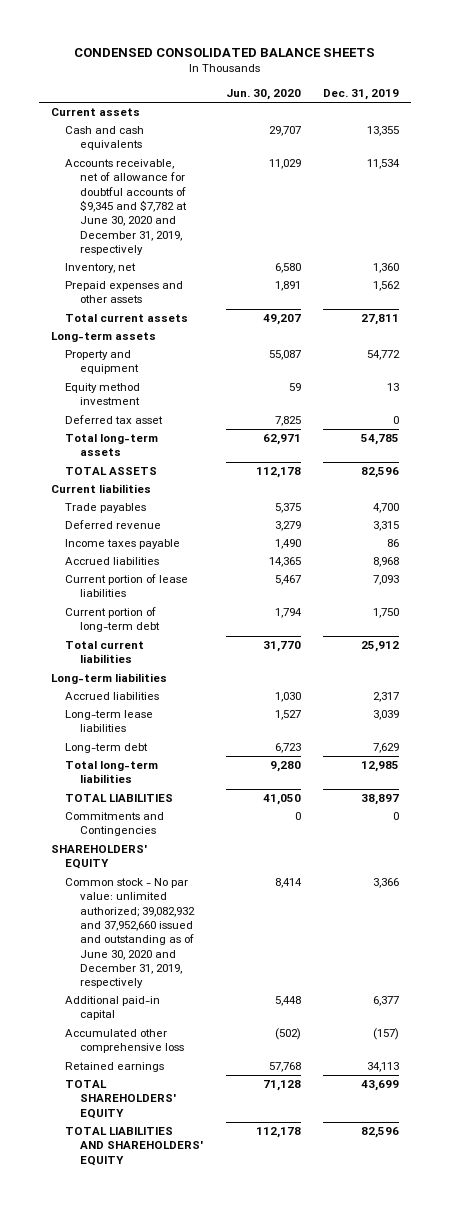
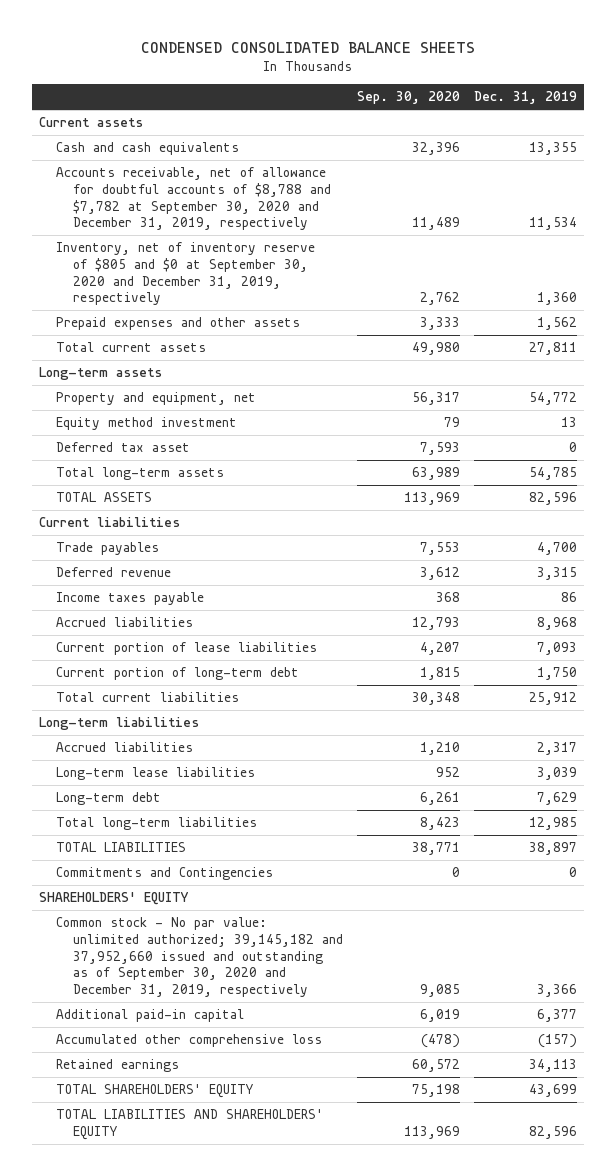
[225,89,301,101] Jun. 30, 2020 -> none
none -> [356,91,460,105] Sep. 30, 2020
[65,159,187,255] Accounts receivable, net of allowance for doubtful accounts of $9,345 and $7,782 at June 30, 2020 and December 31, 2019, respectively -> [56,167,332,231] Accounts receivable, net of allowance for doubtful accounts of $8,788 and $7,782 at September 30, 2020 and December 31, 2019, respectively
[65,263,137,274] Inventory, net -> [56,242,316,306] Inventory, net of inventory reserve of $805 and $0 at September 30, 2020 and December 31, 2019, respectively
[65,350,139,375] Property and equipment -> [56,392,257,406] Property and equipment, net
[65,878,195,989] Common stock - No par value: unlimited authorized; 39,082,932 and 37,952,660 issued and outstanding as of June 30, 2020 and December 31, 2019, respectively -> [56,917,344,997] Common stock - No par value: unlimited authorized; 39,145,182 and 37,952,660 issued and outstanding as of September 30, 2020 and December 31, 2019, respectively

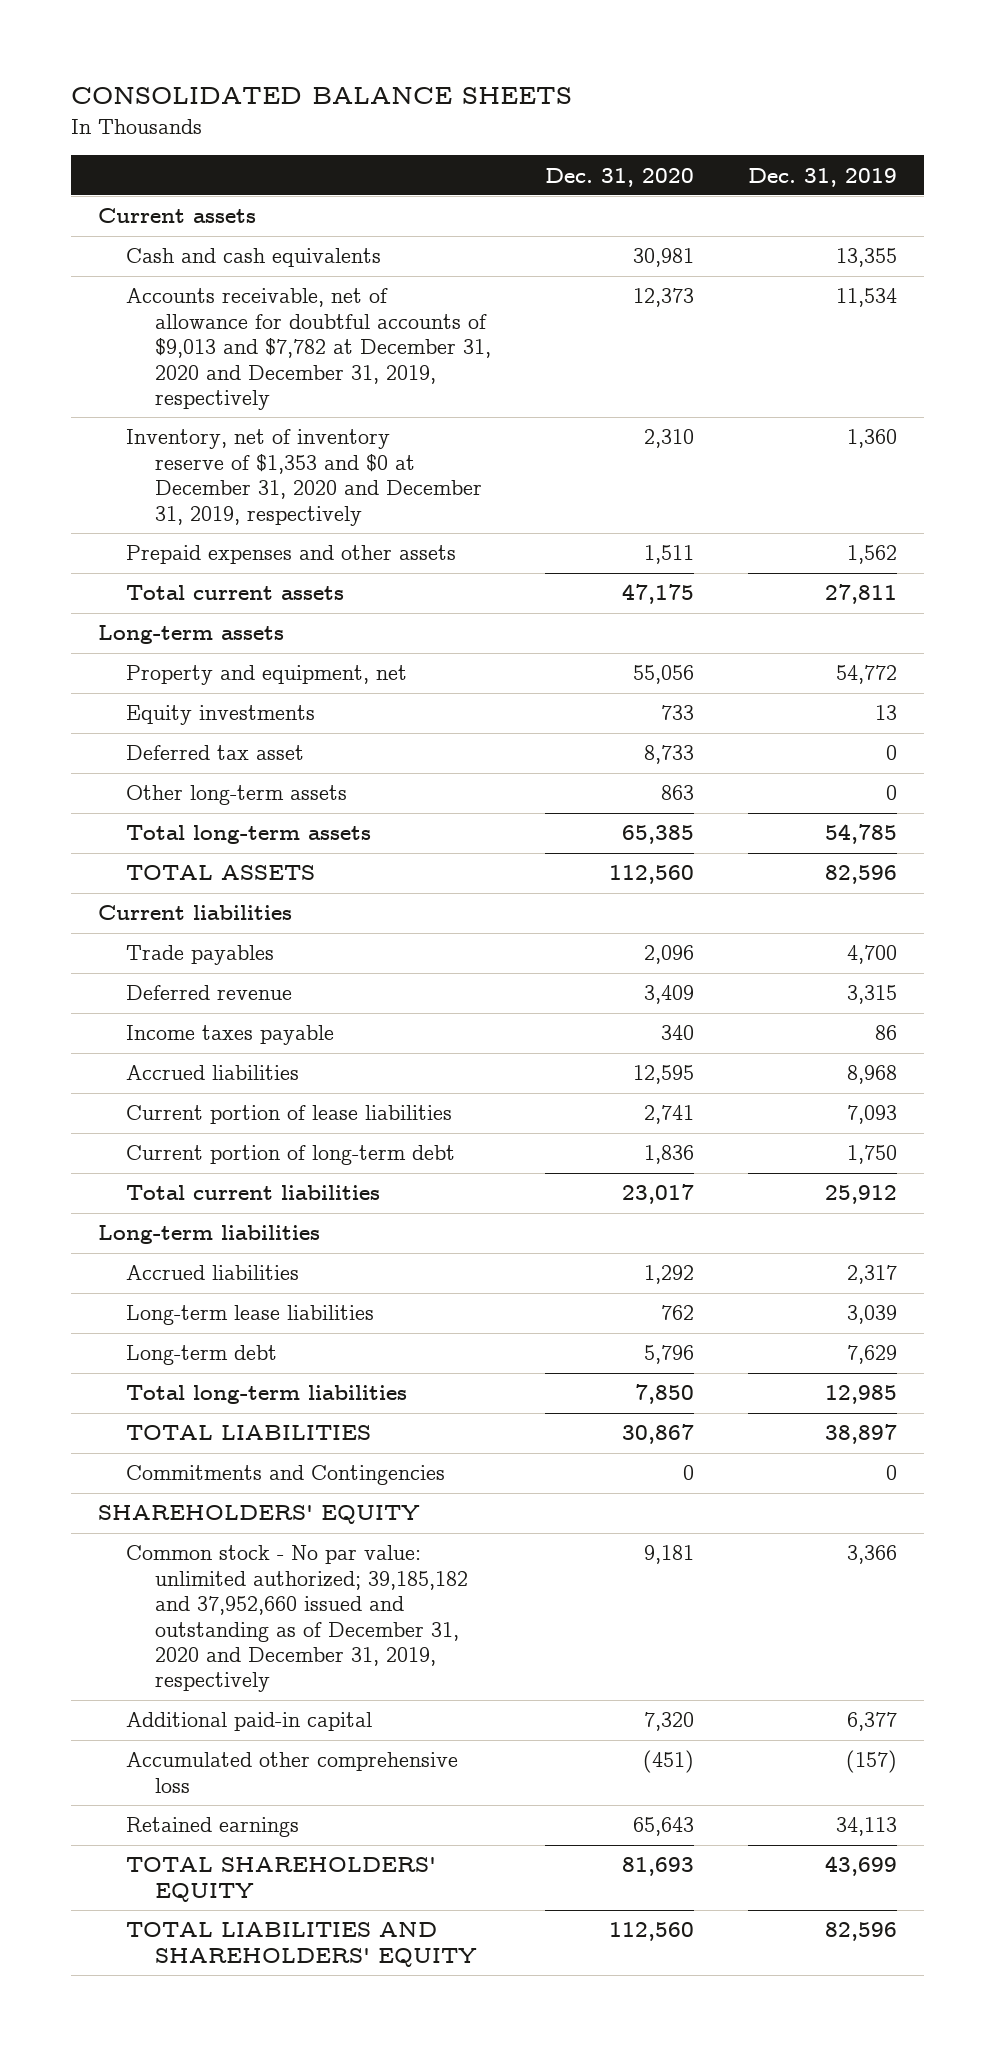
[140,41,475,53] CONDENSED CONSOLIDATED BALANCE SHEETS -> [70,87,572,105] CONSOLIDATED BALANCE SHEETS
[356,91,460,105] Sep. 30, 2020 -> none
none -> [545,167,695,187] Dec. 31, 2020
[56,167,332,231] Accounts receivable, net of allowance for doubtful accounts of $8,788 and $7,782 at September 30, 2020 and December 31, 2019, respectively -> [126,288,491,410] Accounts receivable, net of allowance for doubtful accounts of $9,013 and $7,782 at December 31, 2020 and December 31, 2019, respectively
[56,242,316,306] Inventory, net of inventory reserve of $805 and $0 at September 30, 2020 and December 31, 2019, respectively -> [126,429,482,526] Inventory, net of inventory reserve of $1,353 and $0 at December 31, 2020 and December 31, 2019, respectively
[56,417,238,431] Equity method investment -> [126,705,316,726] Equity investments
none -> [126,785,348,806] Other long-term assets
[56,917,344,997] Common stock - No par value: unlimited authorized; 39,145,182 and 37,952,660 issued and outstanding as of September 30, 2020 and December 31, 2019, respectively -> [126,1545,468,1693] Common stock - No par value: unlimited authorized; 39,185,182 and 37,952,660 issued and outstanding as of December 31, 2020 and December 31, 2019, respectively

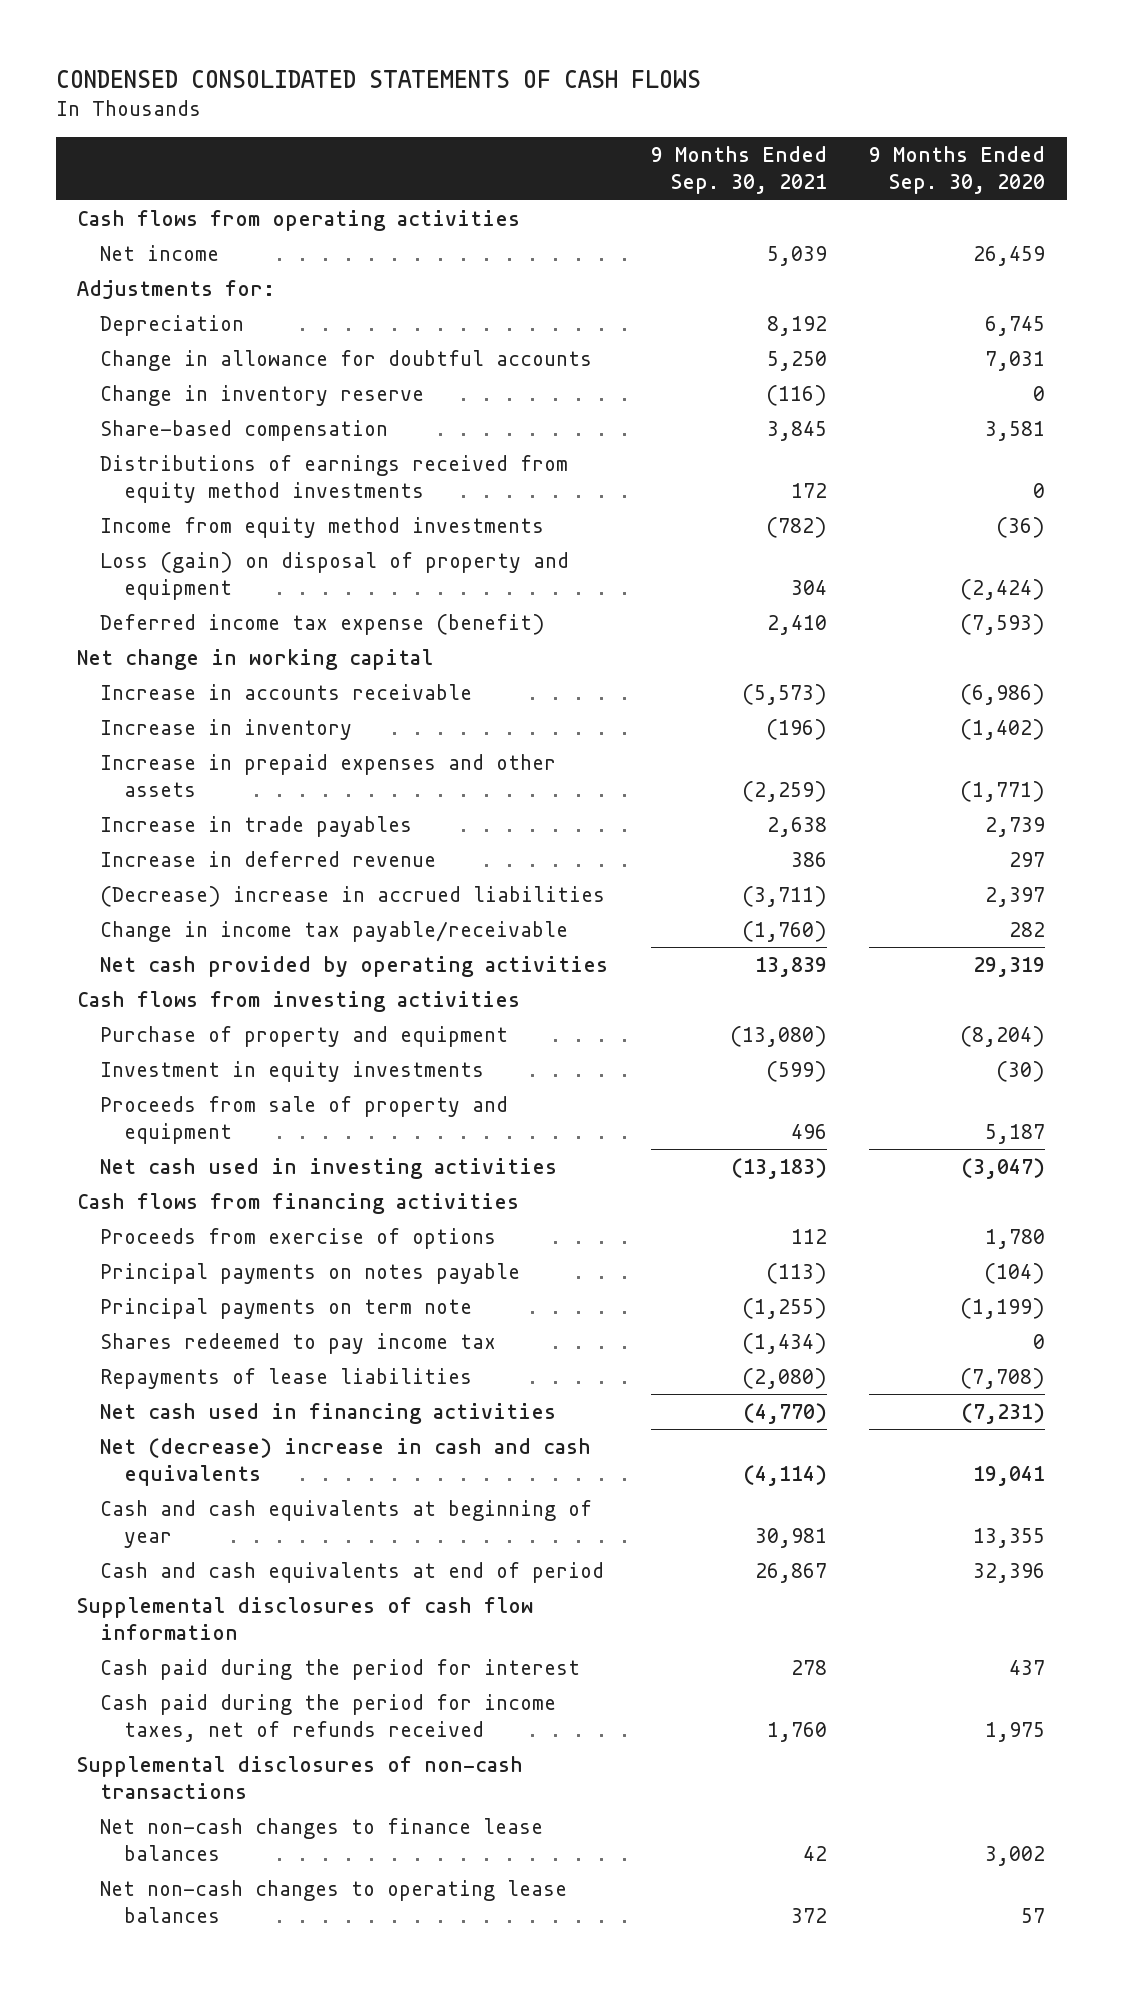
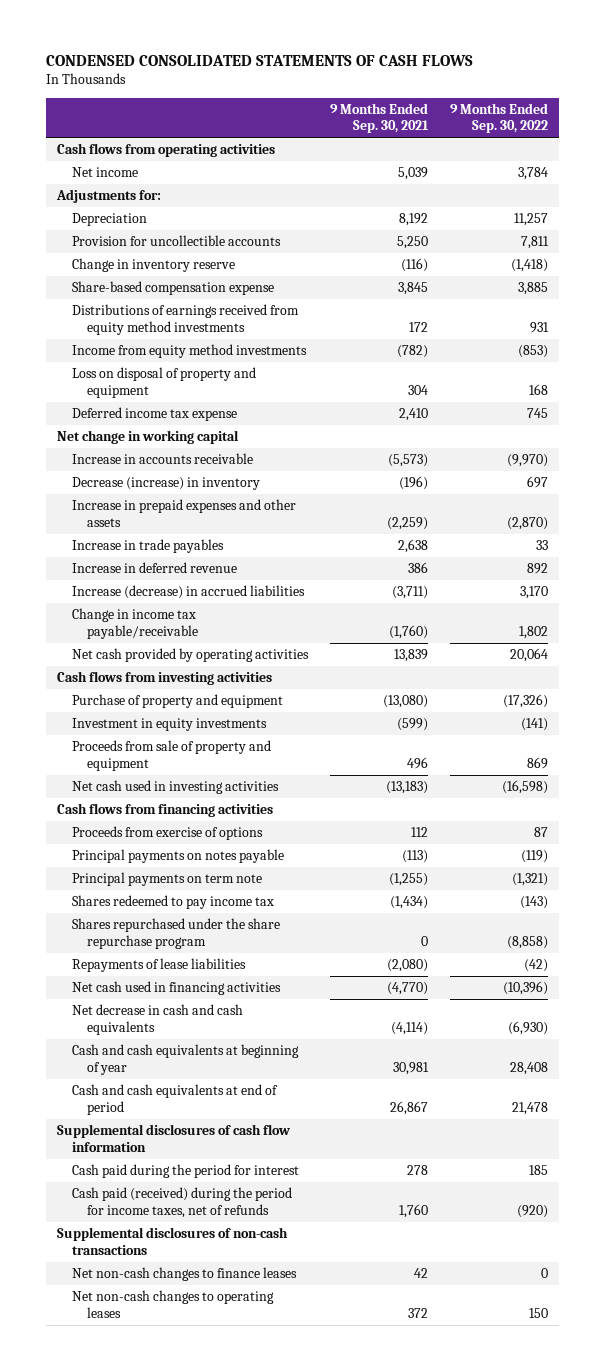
[869,146,1046,195] 9 Months Ended Sep. 30, 2020 -> none
none -> [449,102,548,134] 9 Months Ended Sep. 30, 2022
[100,349,593,371] Change in allowance for doubtful accounts -> [71,235,281,247] Provision for uncollectible accounts
[100,419,389,441] Share-based compensation -> [71,281,274,296] Share-based compensation expense
[100,551,570,600] Loss (gain) on disposal of property and equipment -> [71,367,256,398] Loss on disposal of property and equipment
[100,613,546,635] Deferred income tax expense (benefit) -> [71,407,237,422] Deferred income tax expense
[100,718,353,740] Increase in inventory -> [71,477,260,491] Decrease (increase) in inventory
[100,885,606,907] (Decrease) increase in accrued liabilities -> [71,585,305,600] Increase (decrease) in accrued liabilities
none -> [71,918,280,949] Shares repurchased under the share repurchase program
[100,1437,592,1486] Net (decrease) increase in cash and cash equivalents -> [71,1004,243,1035] Net decrease in cash and cash equivalents
[100,1693,557,1742] Cash paid during the period for income taxes, net of refunds received -> [71,1187,292,1218] Cash paid (received) during the period for income taxes, net of refunds
[100,1817,544,1861] Net non-cash changes to finance lease balances -> [71,1267,297,1282] Net non-cash changes to finance leases
[100,1879,568,1923] Net non-cash changes to operating lease balances -> [71,1290,274,1318] Net non-cash changes to operating leases

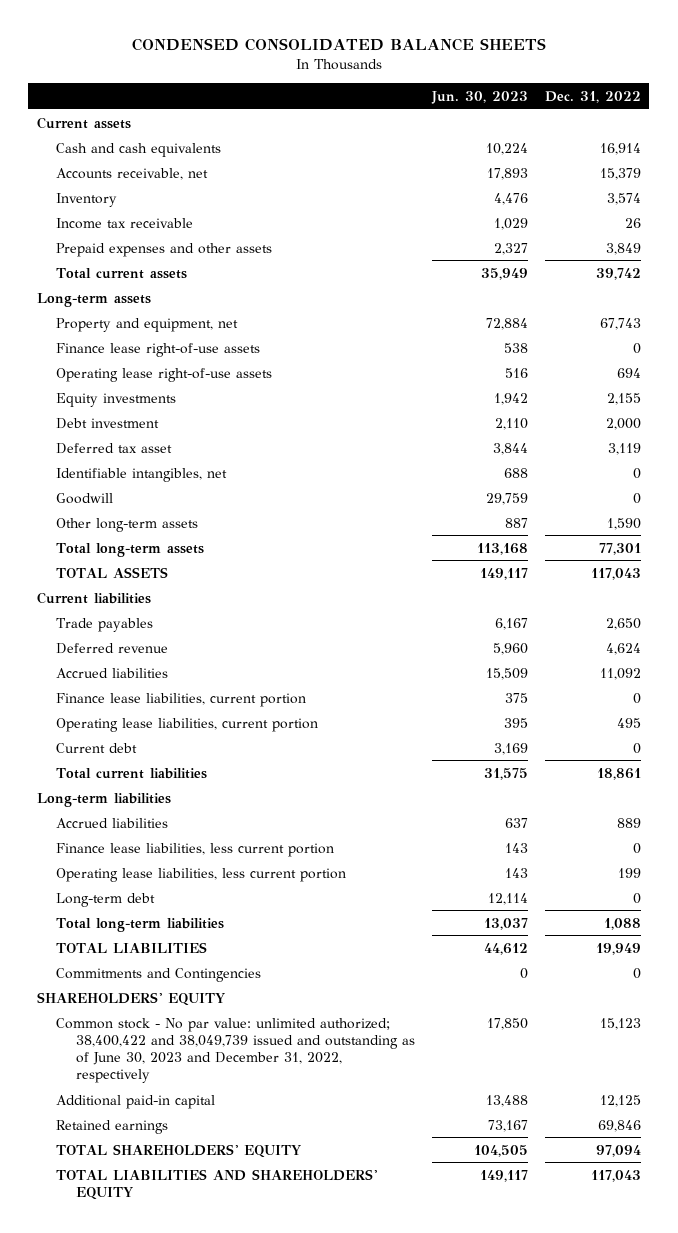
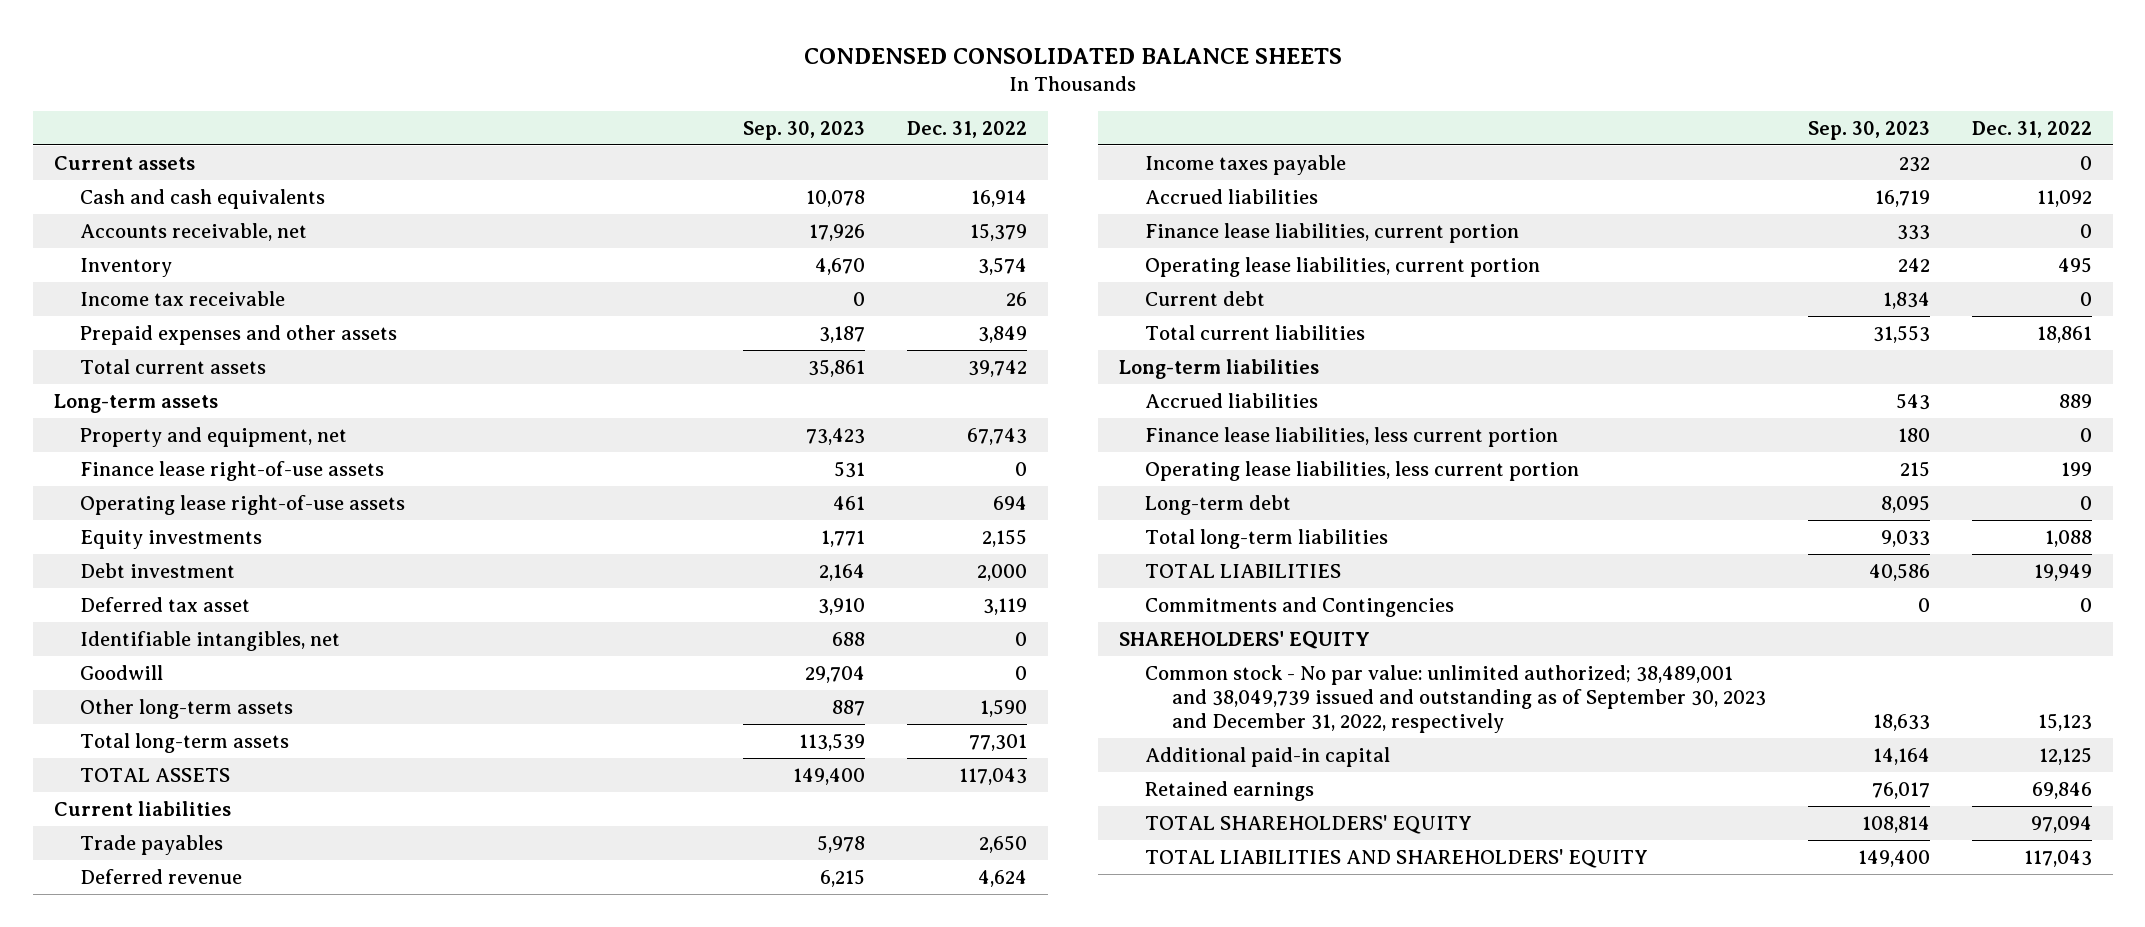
[430,90,528,104] Jun. 30, 2023 -> none
none -> [743,120,866,140] Sep. 30, 2023
none -> [1145,154,1347,175] Income taxes payable
[56,1017,415,1083] Common stock - No par value: unlimited authorized; 38,400,422 and 38,049,739 issued and outstanding as of June 30, 2023 and December 31, 2022, respectively -> [1145,664,1767,733] Common stock - No par value: unlimited authorized; 38,489,001 and 38,049,739 issued and outstanding as of September 30, 2023 and December 31, 2022, respectively

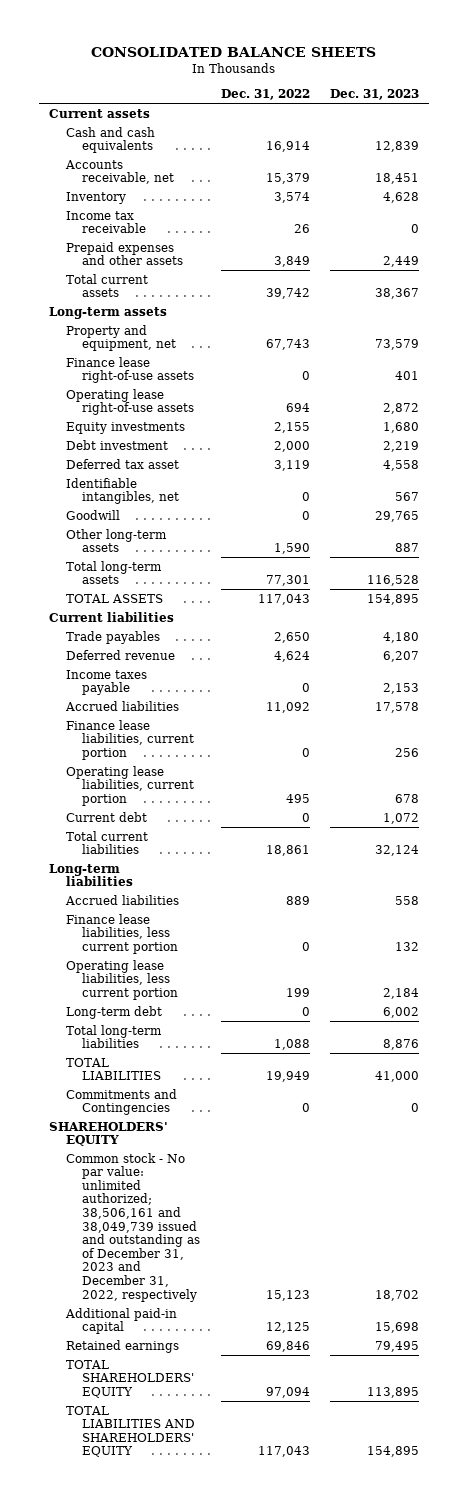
[803,47,1342,64] CONDENSED CONSOLIDATED BALANCE SHEETS -> [90,46,376,57] CONSOLIDATED BALANCE SHEETS
[743,120,866,140] Sep. 30, 2023 -> none
none -> [330,88,420,100] Dec. 31, 2023
[1145,664,1767,733] Common stock - No par value: unlimited authorized; 38,489,001 and 38,049,739 issued and outstanding as of September 30, 2023 and December 31, 2022, respectively -> [65,1152,201,1302] Common stock - No par value: unlimited authorized; 38,506,161 and 38,049,739 issued and outstanding as of December 31, 2023 and December 31, 2022, respectively

